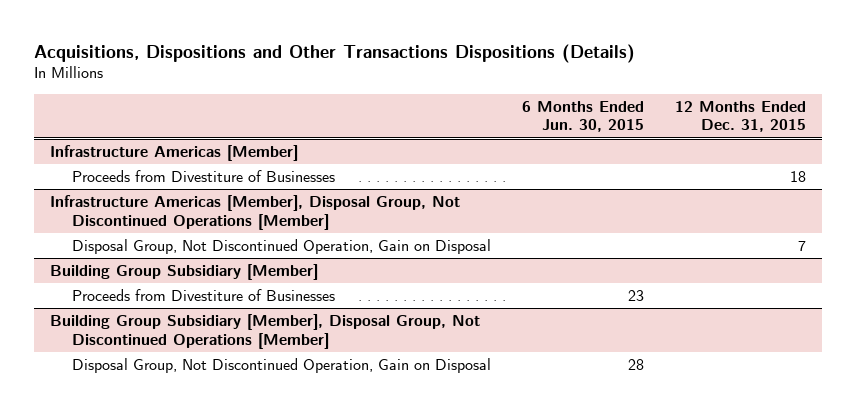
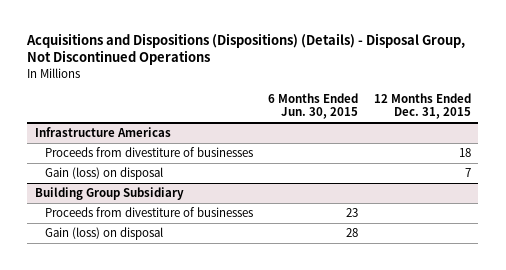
[34,43,636,63] Acquisitions, Dispositions and Other Transactions Dispositions (Details) -> [26,32,466,66] Acquisitions and Dispositions (Dispositions) (Details) - Disposal Group, Not Discontinued Operations
[49,194,460,230] Infrastructure Americas [Member], Disposal Group, Not Discontinued Operations [Member] -> none
[71,238,491,254] Disposal Group, Not Discontinued Operation, Gain on Disposal -> none
[49,313,480,349] Building Group Subsidiary [Member], Disposal Group, Not Discontinued Operations [Member] -> none
[71,357,491,373] Disposal Group, Not Discontinued Operation, Gain on Disposal -> none
[49,144,298,161] Infrastructure Americas [Member] -> [35,127,172,138] Infrastructure Americas
[71,169,335,182] Proceeds from Divestiture of Businesses -> [44,147,253,158] Proceeds from divestiture of businesses
none -> [44,167,163,181] Gain (loss) on disposal
[49,263,318,280] Building Group Subsidiary [Member] -> [35,187,185,201] Building Group Subsidiary
[71,288,335,301] Proceeds from Divestiture of Businesses -> [44,207,253,218] Proceeds from divestiture of businesses
none -> [44,227,163,241] Gain (loss) on disposal

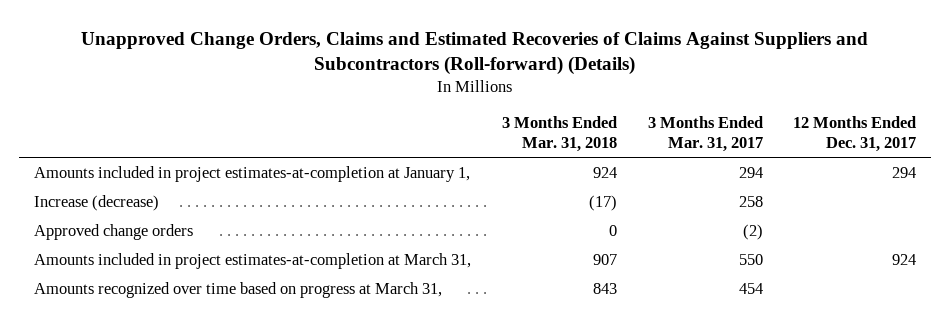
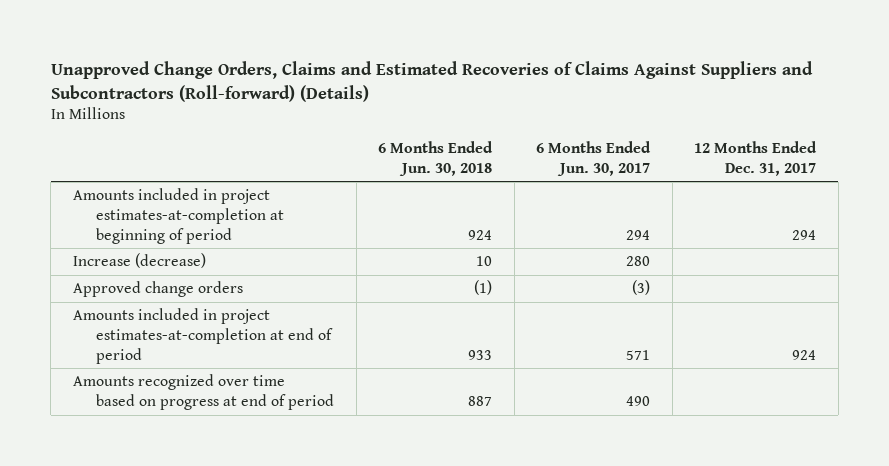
[502,116,618,153] 3 Months Ended Mar. 31, 2018 -> none
[647,116,763,153] 3 Months Ended Mar. 31, 2017 -> none
none -> [378,141,494,176] 6 Months Ended Jun. 30, 2018
none -> [536,141,652,176] 6 Months Ended Jun. 30, 2017
[34,165,471,182] Amounts included in project estimates-at-completion at January 1, -> [72,188,285,244] Amounts included in project estimates-at-completion at beginning of period
[34,252,472,269] Amounts included in project estimates-at-completion at March 31, -> [72,308,334,364] Amounts included in project estimates-at-completion at end of period
[34,281,443,298] Amounts recognized over time based on progress at March 31, -> [72,374,335,411] Amounts recognized over time based on progress at end of period

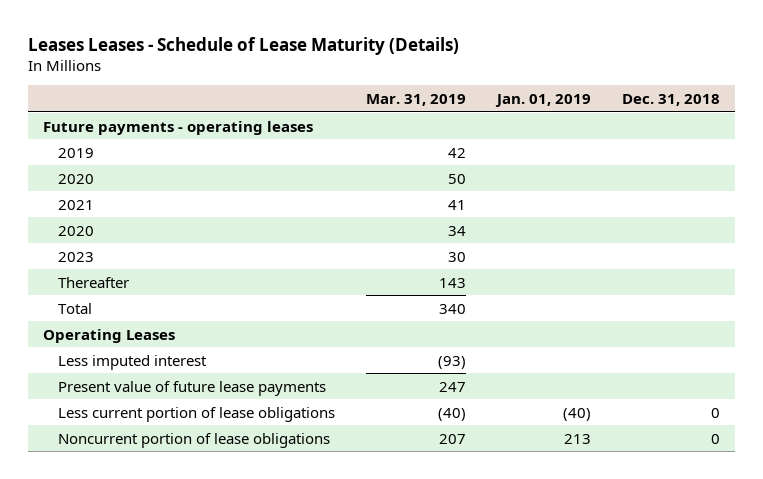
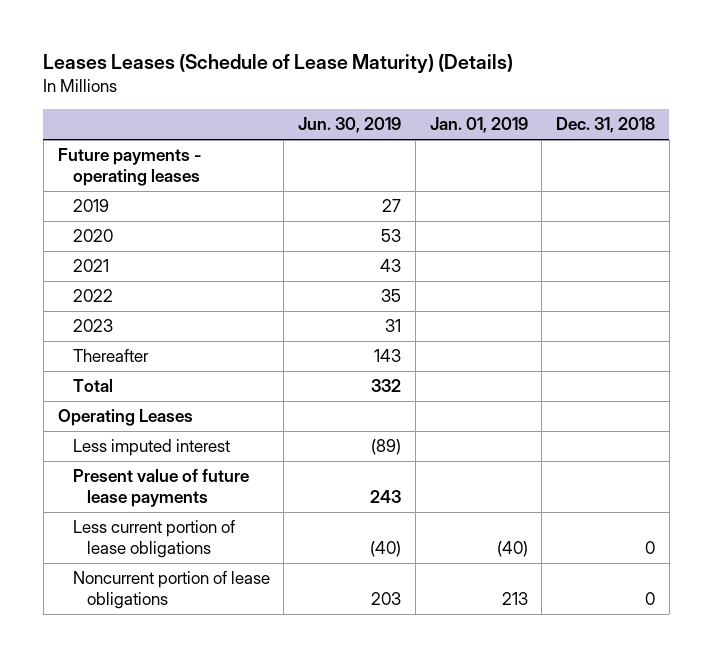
[27,36,459,55] Leases Leases - Schedule of Lease Maturity (Details) -> [43,54,514,74] Leases Leases (Schedule of Lease Maturity) (Details)
[365,93,466,106] Mar. 31, 2019 -> none
none -> [298,117,402,134] Jun. 30, 2019
[57,225,94,236] 2020 -> [72,289,113,303] 2022

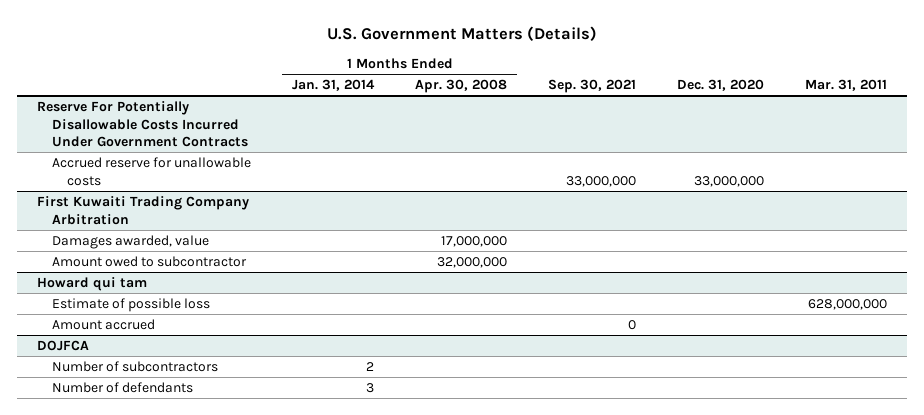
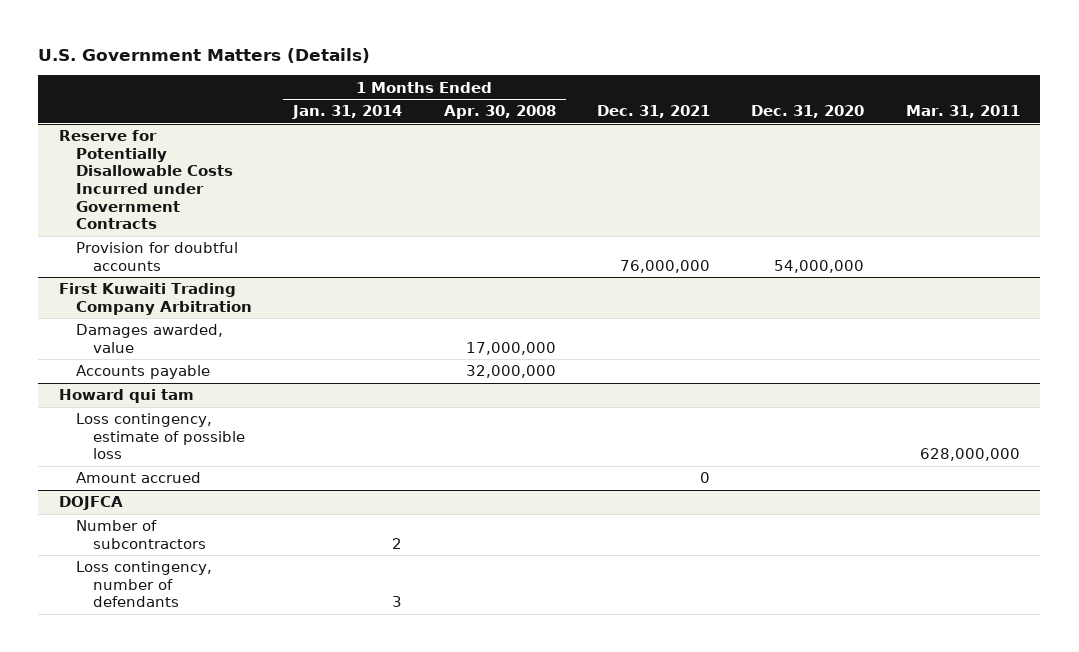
[548,79,637,94] Sep. 30, 2021 -> none
none -> [597,105,711,119] Dec. 31, 2021
[52,157,252,186] Accrued reserve for unallowable costs -> none
[37,101,249,148] Reserve For Potentially Disallowable Costs Incurred Under Government Contracts -> [58,130,233,230] Reserve for Potentially Disallowable Costs Incurred under Government Contracts
none -> [75,242,238,271] Provision for doubtful accounts
[52,256,248,268] Amount owed to subcontractor -> [75,365,210,380] Accounts payable
[52,298,211,313] Estimate of possible loss -> [75,413,245,460] Loss contingency, estimate of possible loss
[52,382,194,394] Number of defendants -> [75,561,212,608] Loss contingency, number of defendants

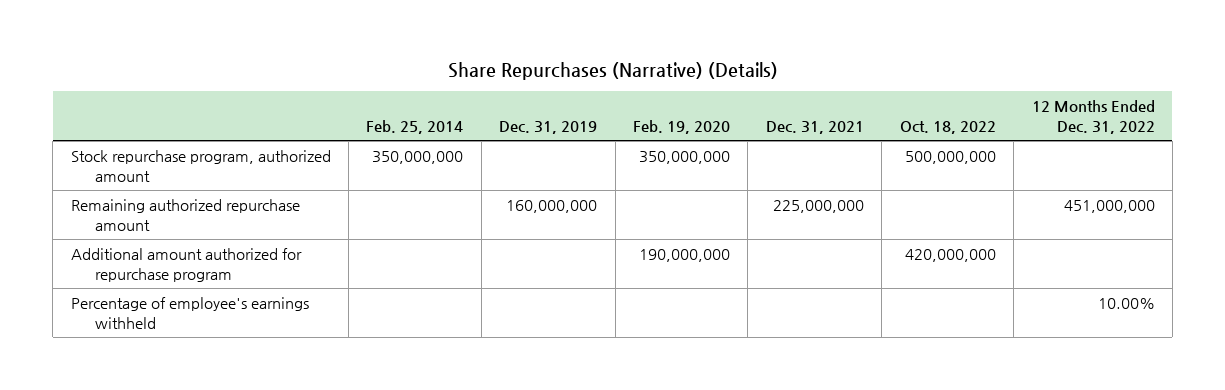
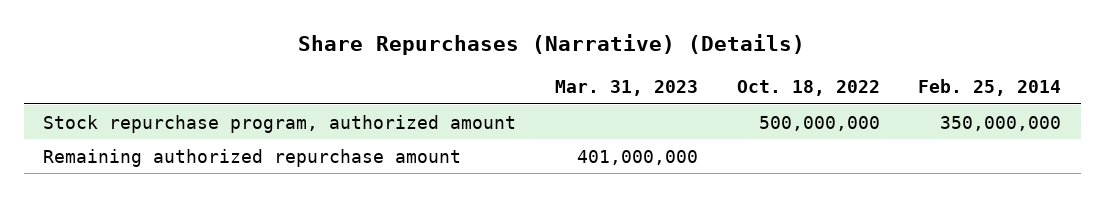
[499,120,598,134] Dec. 31, 2019 -> none
[633,119,731,134] Feb. 19, 2020 -> none
[765,120,864,134] Dec. 31, 2021 -> none
[1031,100,1155,134] 12 Months Ended Dec. 31, 2022 -> none
none -> [554,79,698,96] Mar. 31, 2023
[70,248,302,282] Additional amount authorized for repurchase program -> none
[70,297,309,329] Percentage of employee's earnings withheld -> none

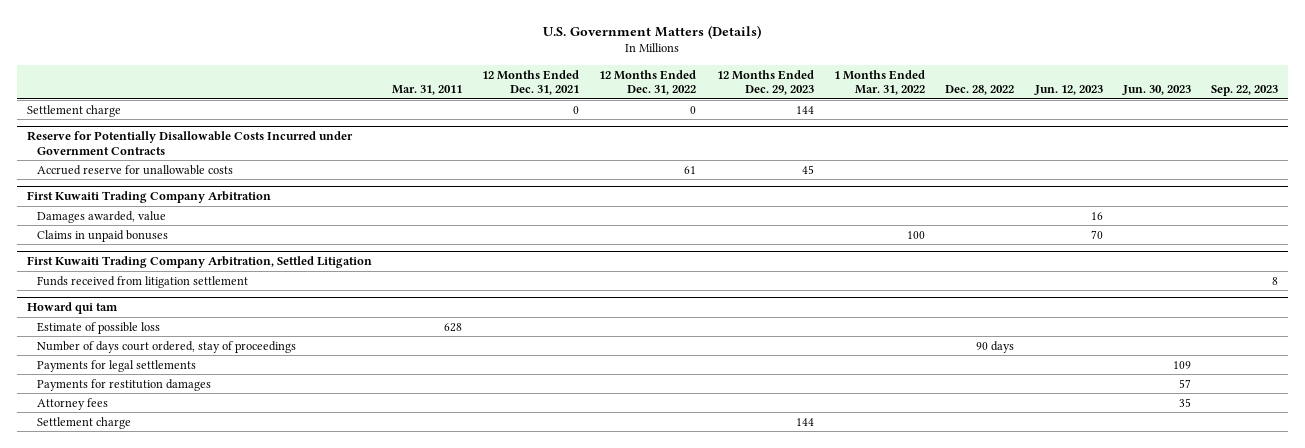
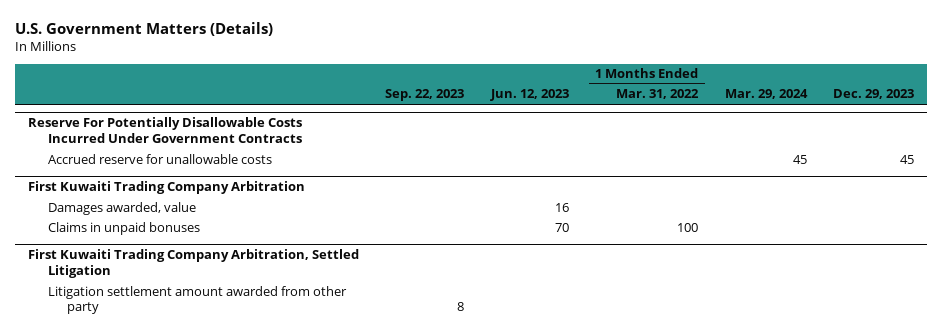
[391,85,462,96] Mar. 31, 2011 -> none
[482,69,580,96] 12 Months Ended Dec. 31, 2021 -> none
[599,69,697,96] 12 Months Ended Dec. 31, 2022 -> none
[716,69,814,96] 12 Months Ended Dec. 29, 2023 -> none
[945,85,1015,96] Dec. 28, 2022 -> none
[1121,85,1191,96] Jun. 30, 2023 -> none
none -> [724,89,808,100] Mar. 29, 2024
none -> [832,89,914,100] Dec. 29, 2023
[26,104,121,117] Settlement charge -> none
[26,131,353,155] Reserve for Potentially Disallowable Costs Incurred under Government Contracts -> [27,117,302,143] Reserve For Potentially Disallowable Costs Incurred Under Government Contracts
[26,302,118,315] Howard qui tam -> none
[37,321,161,334] Estimate of possible loss -> none
[37,340,297,353] Number of days court ordered, stay of proceedings -> none
[37,359,197,372] Payments for legal settlements -> none
[37,378,212,391] Payments for restitution damages -> none
[37,397,109,410] Attorney fees -> none
[37,416,132,429] Settlement charge -> none
[37,275,249,288] Funds received from litigation settlement -> [47,285,347,315] Litigation settlement amount awarded from other party

